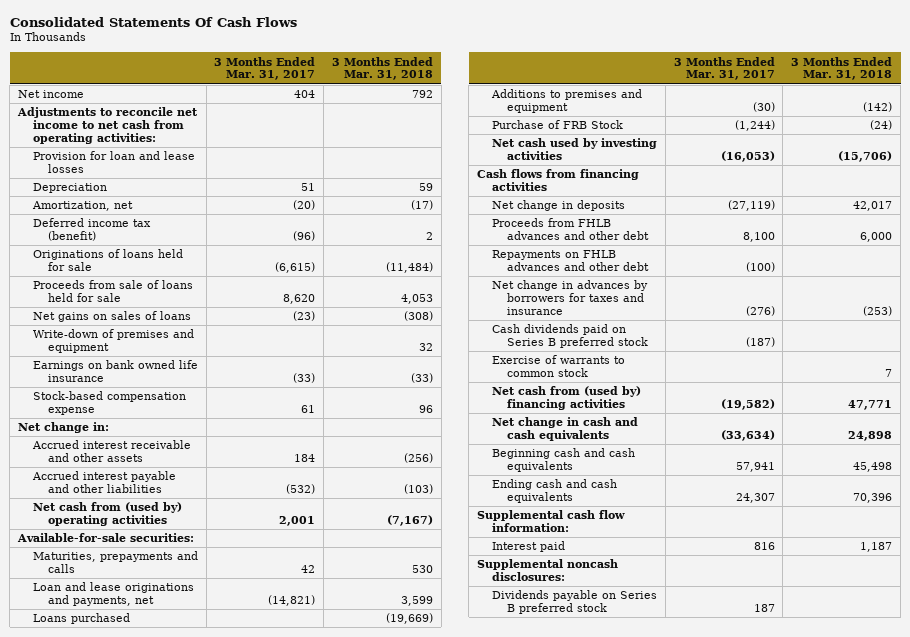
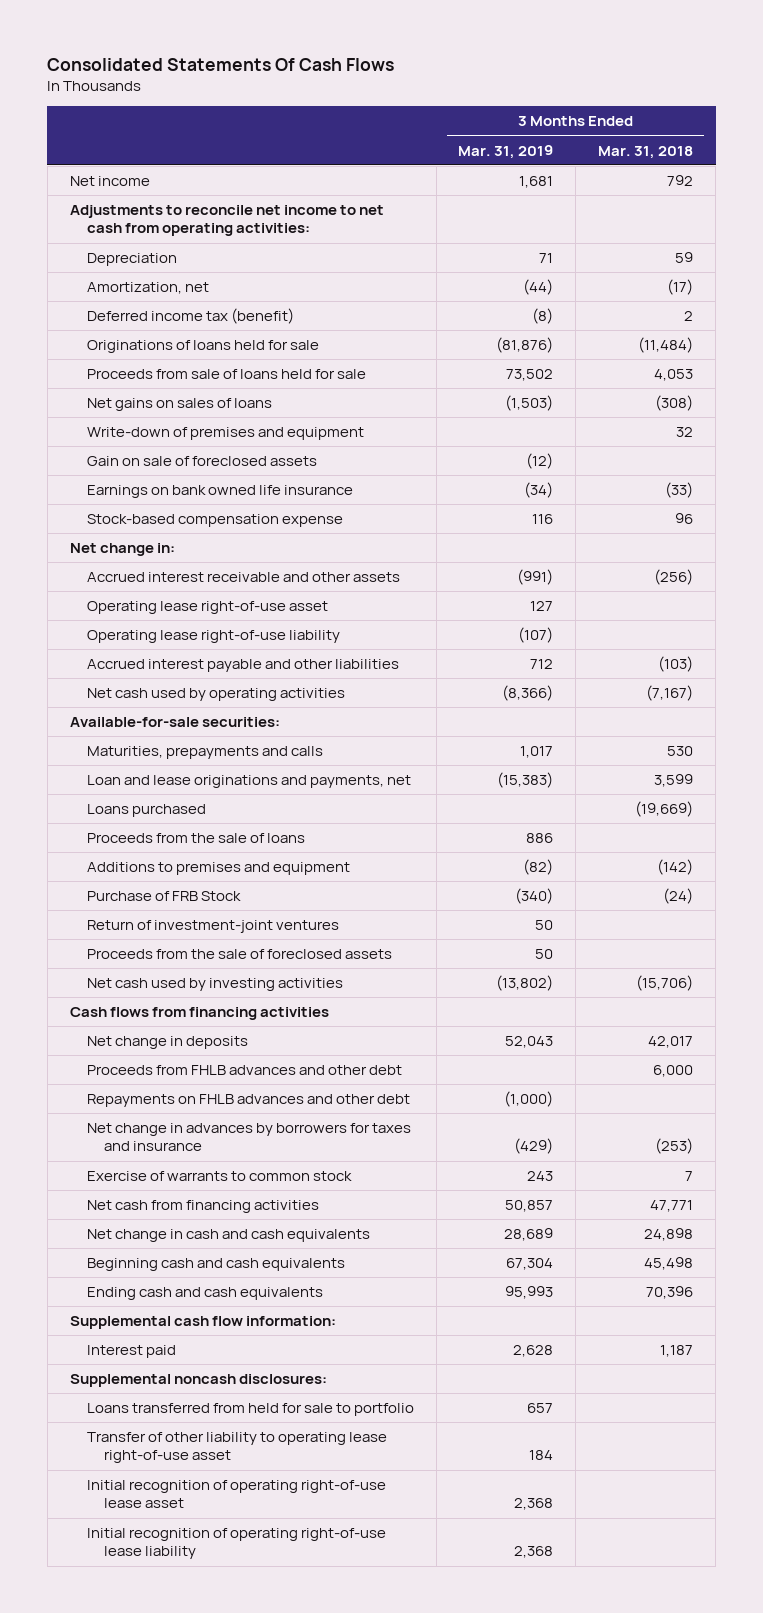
[214,56,316,81] 3 Months Ended Mar. 31, 2017 -> none
none -> [458,144,554,159] Mar. 31, 2019
[32,151,195,174] Provision for loan and lease losses -> none
none -> [86,456,317,467] Gain on sale of foreclosed assets
none -> [86,601,328,615] Operating lease right-of-use asset
none -> [86,630,340,644] Operating lease right-of-use liability
[32,502,182,527] Net cash from (used by) operating activities -> [86,688,345,702] Net cash used by operating activities
none -> [86,833,305,844] Proceeds from the sale of loans
none -> [86,920,339,934] Return of investment-joint ventures
none -> [86,949,392,960] Proceeds from the sale of foreclosed assets
[491,324,648,349] Cash dividends paid on Series B preferred stock -> none
[491,386,641,411] Net cash from (used by) financing activities -> [86,1200,319,1214] Net cash from financing activities
[491,590,657,615] Dividends payable on Series B preferred stock -> none
none -> [86,1403,414,1417] Loans transferred from held for sale to portfolio
none -> [86,1432,387,1464] Transfer of other liability to operating lease right-of-use asset
none -> [86,1480,386,1509] Initial recognition of operating right-of-use lease asset
none -> [86,1528,386,1560] Initial recognition of operating right-of-use lease liability

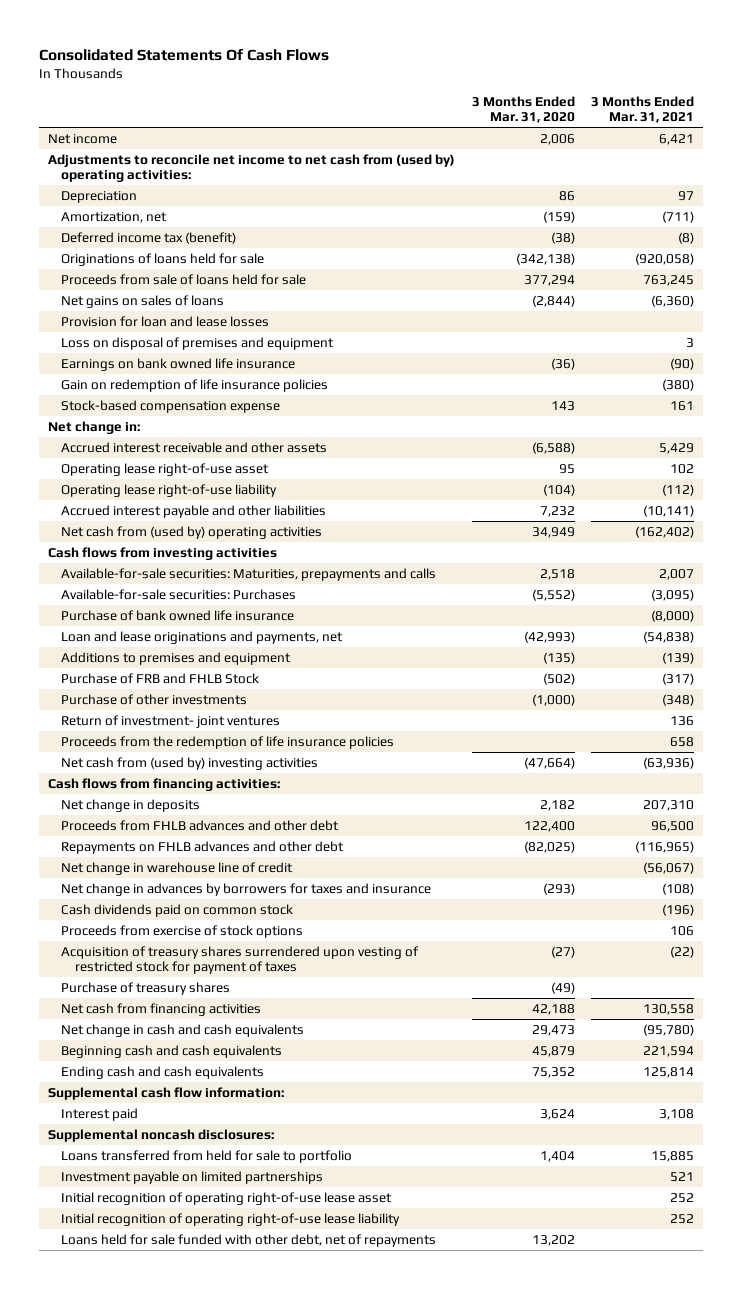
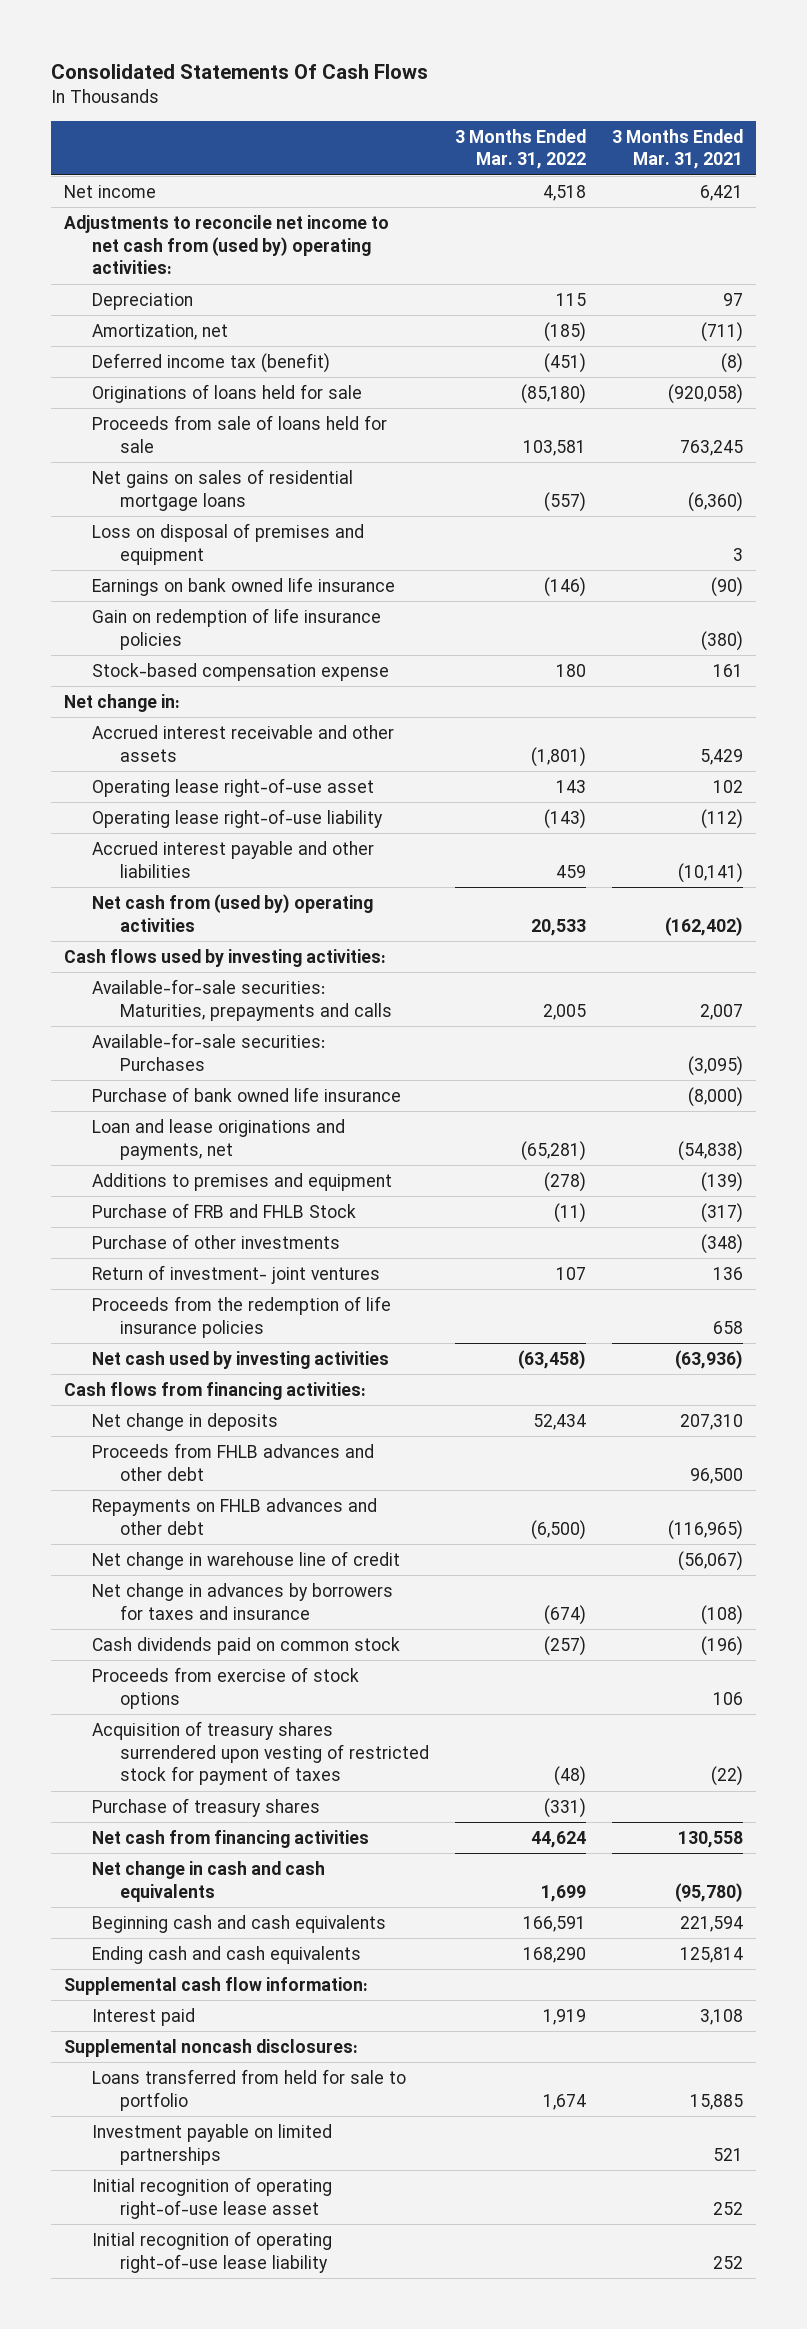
[471,96,575,124] 3 Months Ended Mar. 31, 2020 -> none
none -> [455,128,587,170] 3 Months Ended Mar. 31, 2022
[61,315,270,327] Provision for loan and lease losses -> none
[61,294,225,308] Net gains on sales of loans -> [92,469,354,511] Net gains on sales of residential mortgage loans
[47,546,277,560] Cash flows from investing activities -> [64,949,387,968] Cash flows used by investing activities:
[61,756,319,770] Net cash from (used by) investing activities -> [92,1351,390,1370] Net cash used by investing activities
[61,1233,437,1247] Loans held for sale funded with other debt, net of repayments -> none

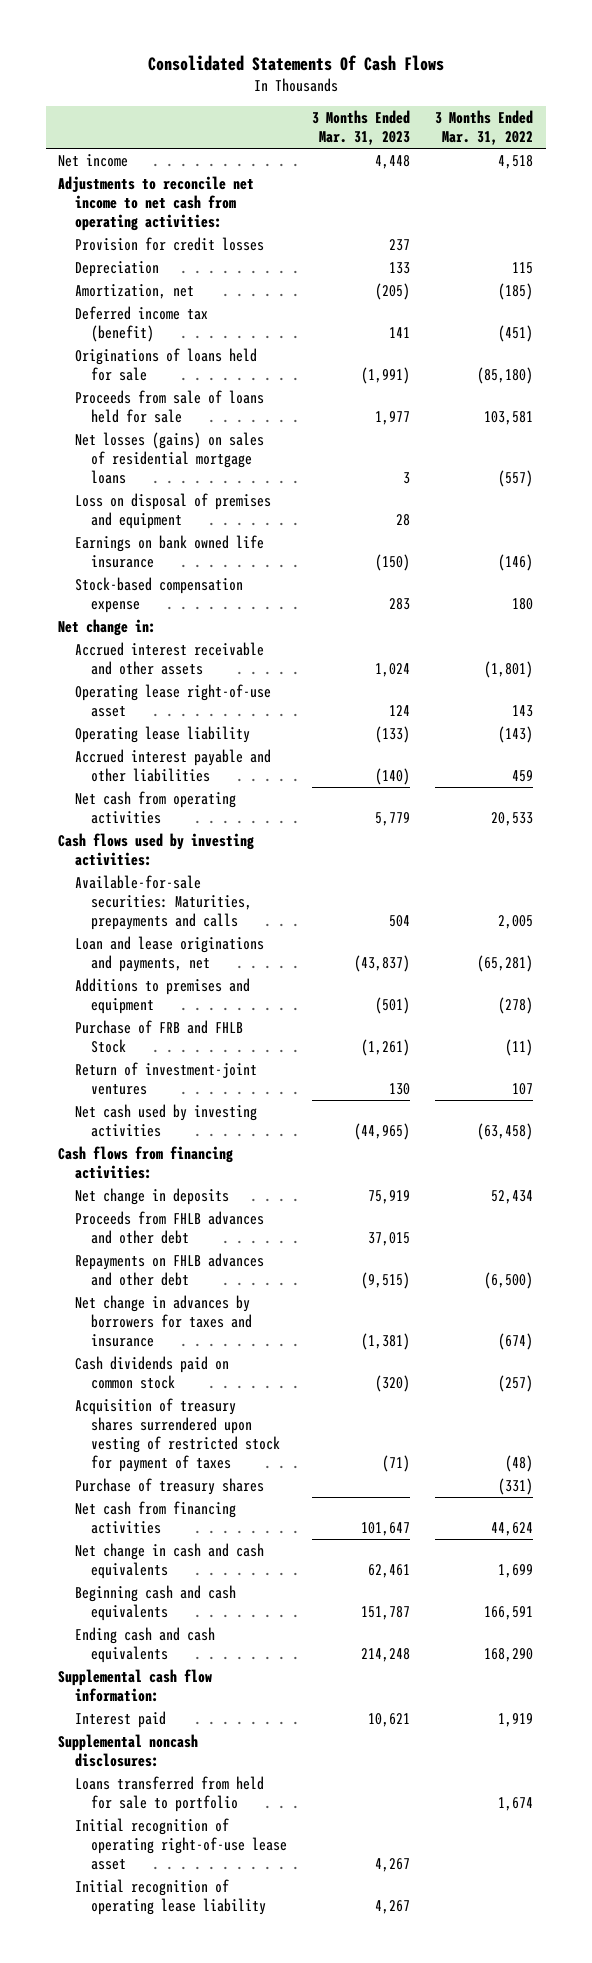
[611,128,743,170] 3 Months Ended Mar. 31, 2021 -> none
none -> [312,110,411,146] 3 Months Ended Mar. 31, 2023
[64,215,390,275] Adjustments to reconcile net income to net cash from (used by) operating activities: -> [58,175,255,231] Adjustments to reconcile net income to net cash from operating activities:
none -> [74,236,264,251] Provision for credit losses
[92,469,354,511] Net gains on sales of residential mortgage loans -> [74,431,264,484] Net losses (gains) on sales of residential mortgage loans
[92,608,382,650] Gain on redemption of life insurance policies -> none
[92,809,384,829] Operating lease right-of-use liability -> [74,725,250,743] Operating lease liability
[92,894,374,932] Net cash from (used by) operating activities -> [74,790,236,824] Net cash from operating activities
[92,1033,326,1071] Available-for-sale securities: Purchases -> none
[92,1087,402,1103] Purchase of bank owned life insurance -> none
[92,1234,341,1250] Purchase of other investments -> none
[92,1296,392,1338] Proceeds from the redemption of life insurance policies -> none
[92,1265,381,1285] Return of investment- joint ventures -> [74,1061,257,1095] Return of investment-joint ventures
[92,1551,401,1571] Net change in warehouse line of credit -> none
[92,1667,360,1709] Proceeds from exercise of stock options -> none
[92,2124,333,2165] Investment payable on limited partnerships -> none
[92,2231,333,2273] Initial recognition of operating right-of-use lease liability -> [74,1878,266,1915] Initial recognition of operating lease liability

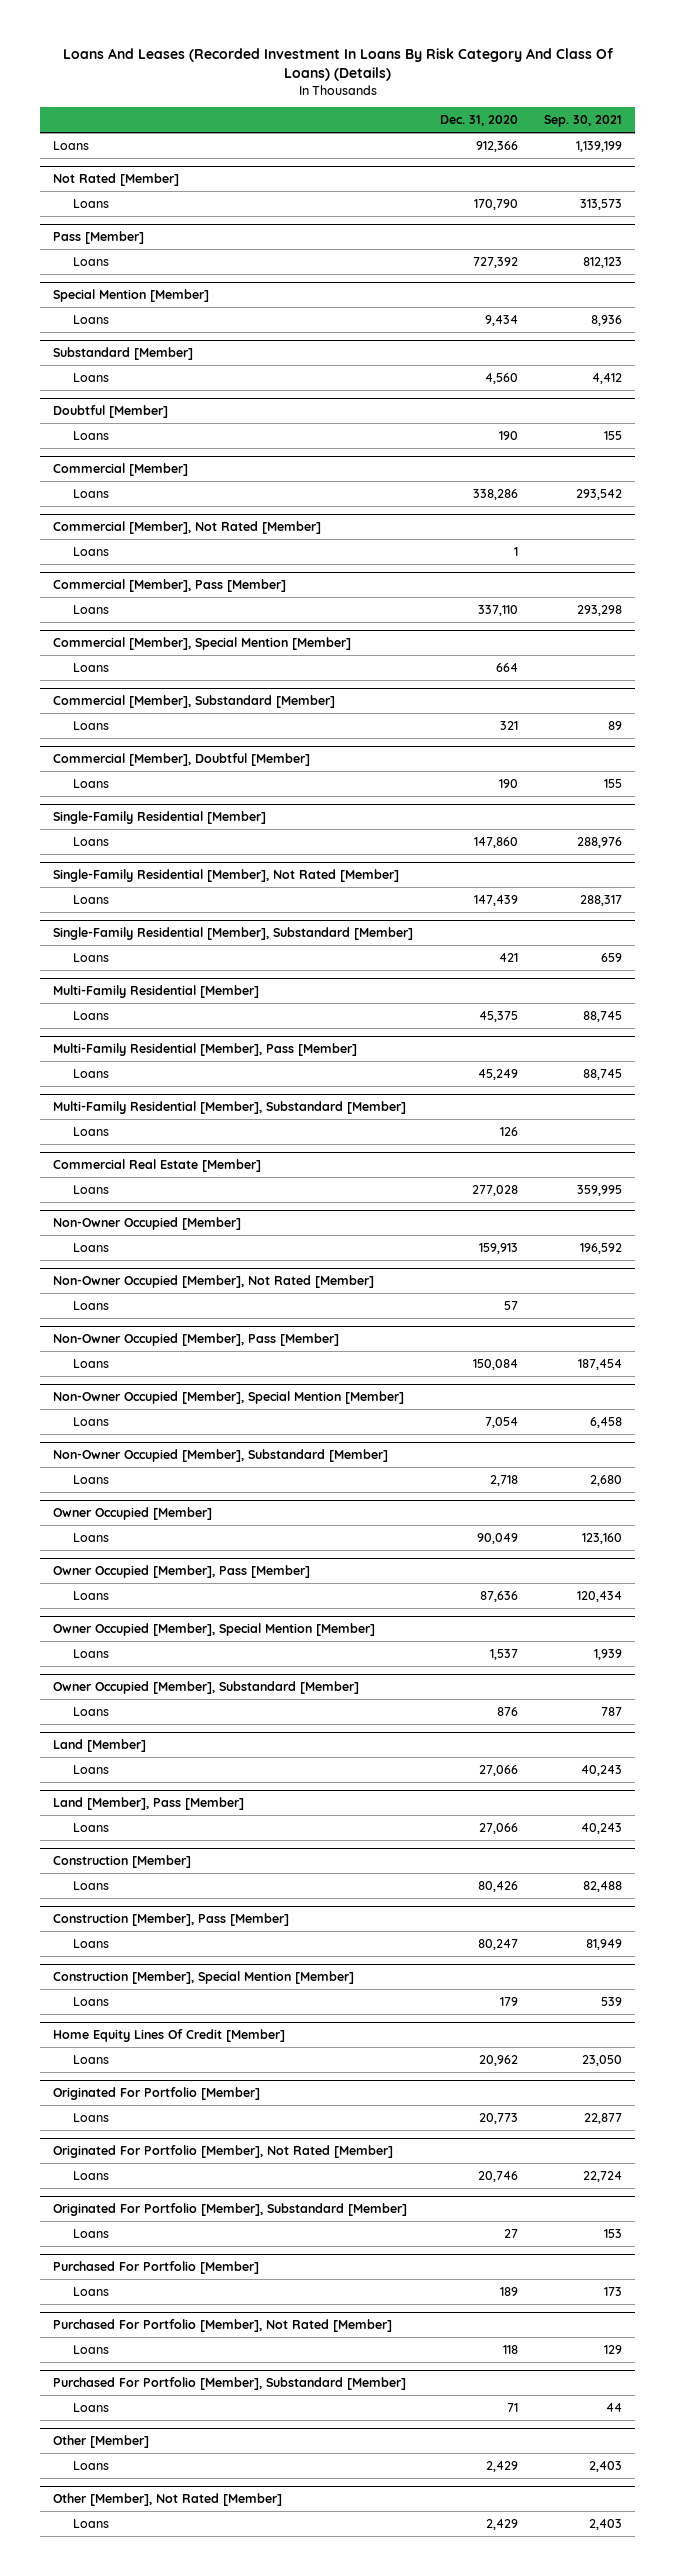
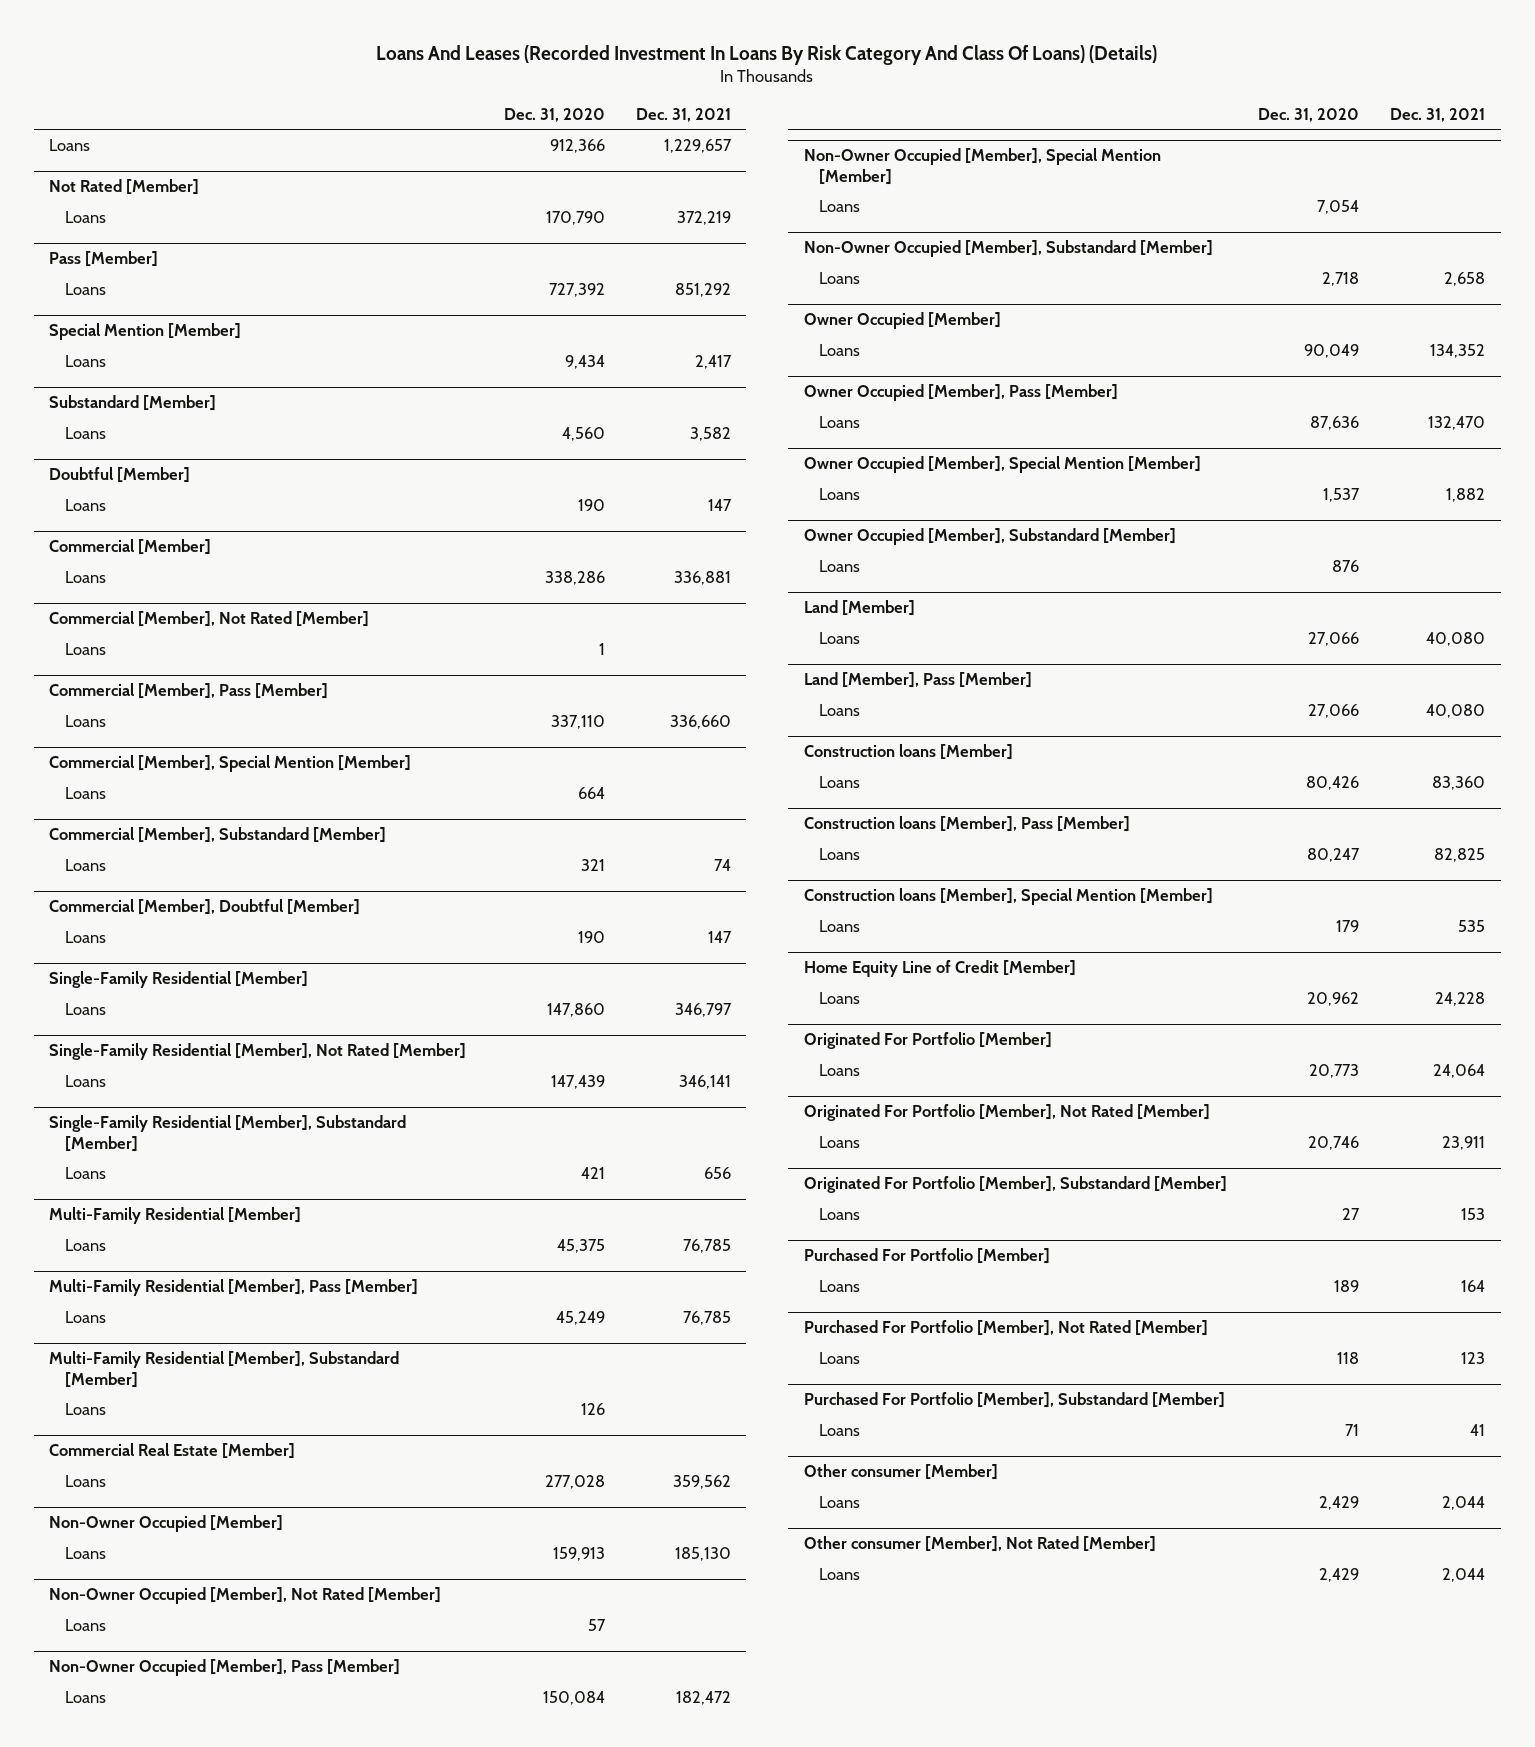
[544,114,623,127] Sep. 30, 2021 -> none
none -> [635,107,731,122] Dec. 31, 2021
[52,1854,191,1868] Construction [Member] -> [803,744,1013,761] Construction loans [Member]
[52,1912,289,1926] Construction [Member], Pass [Member] -> [803,816,1130,833] Construction loans [Member], Pass [Member]
[52,1970,354,1984] Construction [Member], Special Mention [Member] -> [803,888,1213,906] Construction loans [Member], Special Mention [Member]
[52,2028,285,2042] Home Equity Lines Of Credit [Member] -> [803,960,1076,978] Home Equity Line of Credit [Member]
[52,2434,149,2448] Other [Member] -> [803,1464,998,1481] Other consumer [Member]
[52,2492,282,2506] Other [Member], Not Rated [Member] -> [803,1536,1156,1553] Other consumer [Member], Not Rated [Member]

